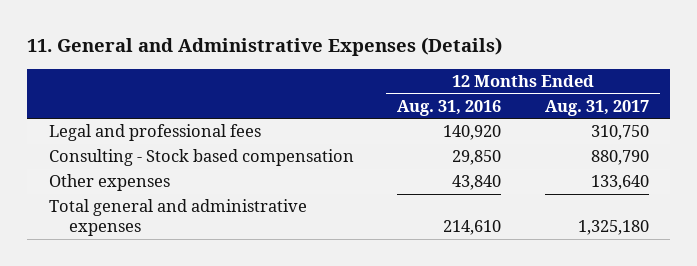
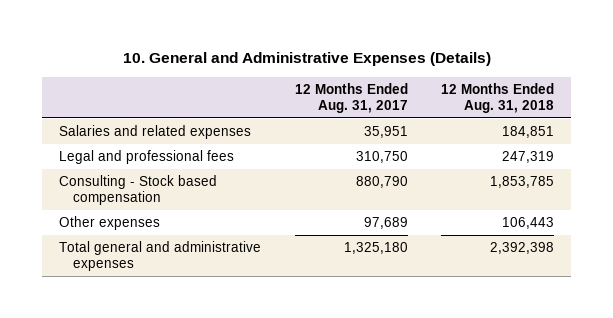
[26,37,502,57] 11. General and Administrative Expenses (Details) -> [122,52,491,67] 10. General and Administrative Expenses (Details)
[397,99,502,116] Aug. 31, 2016 -> none
none -> [441,83,555,113] 12 Months Ended Aug. 31, 2018
none -> [58,125,251,140] Salaries and related expenses
[590,175,649,191] 133,640 -> [363,217,408,230] 97,689

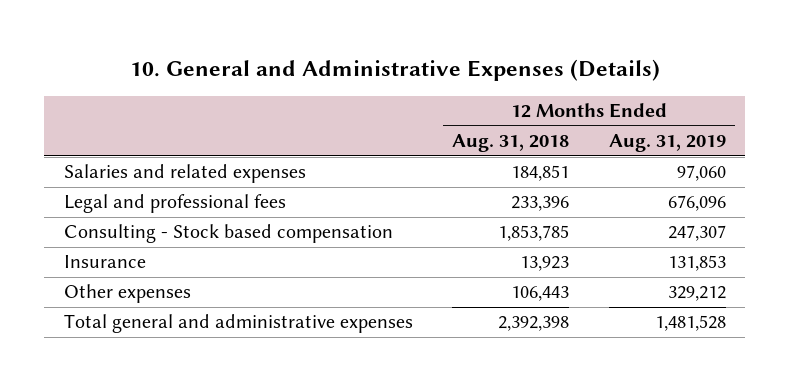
[294,83,408,113] 12 Months Ended Aug. 31, 2017 -> none
none -> [608,134,726,153] Aug. 31, 2019
[502,151,555,164] 247,319 -> [511,196,570,212] 233,396
none -> [64,255,147,269] Insurance

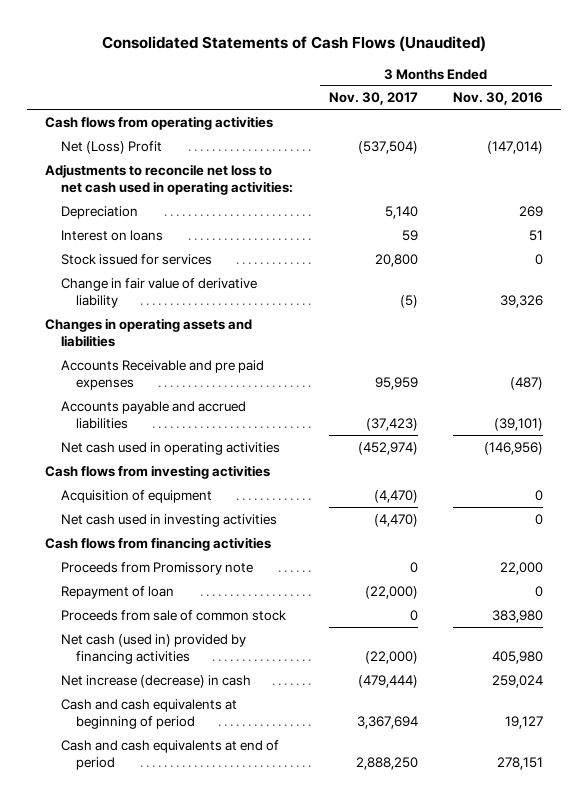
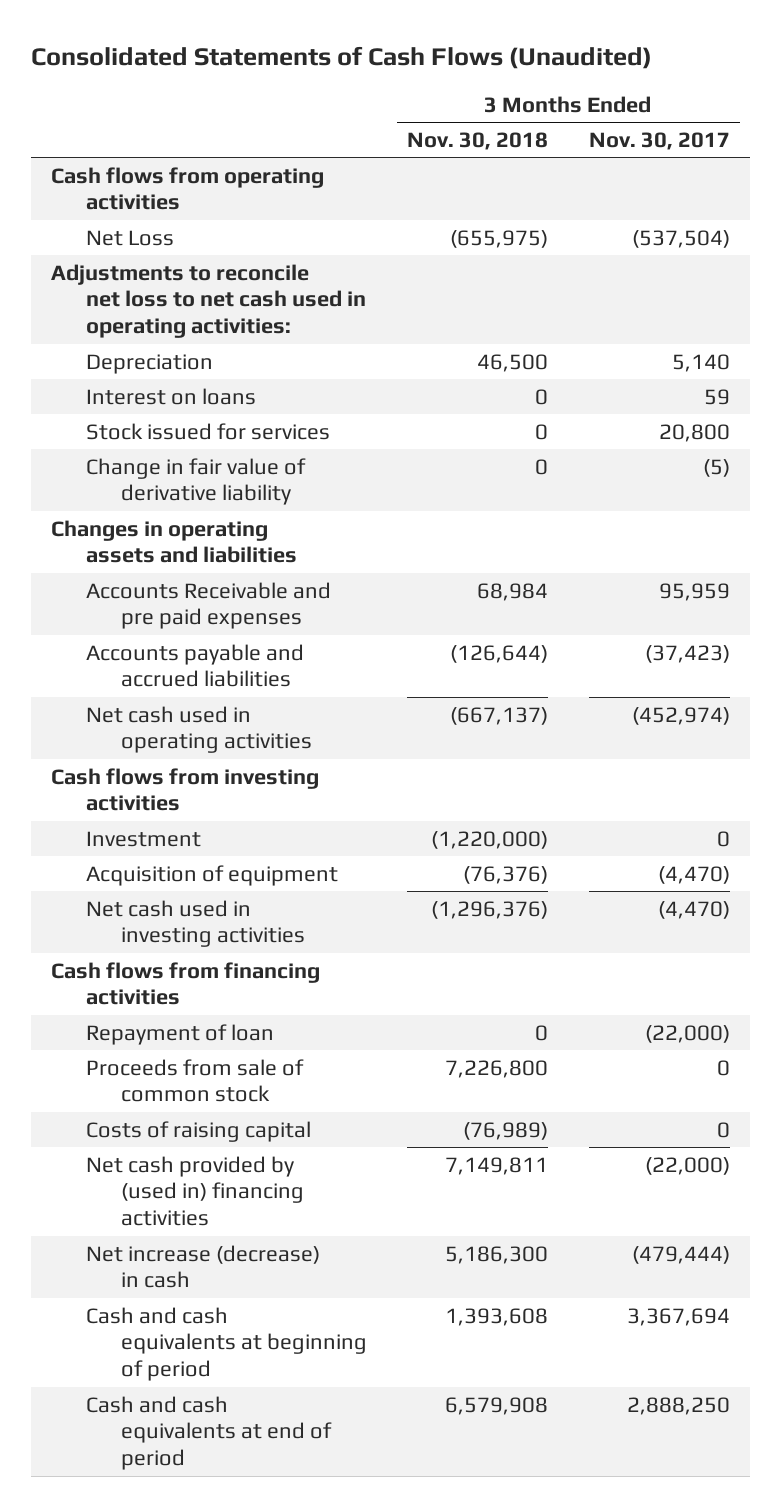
[453,92,544,106] Nov. 30, 2016 -> none
none -> [407,132,549,151] Nov. 30, 2018
[60,140,162,154] Net (Loss) Profit -> [86,229,175,246] Net Loss
none -> [86,830,202,847] Investment
[60,561,253,575] Proceeds from Promissory note -> none
none -> [86,1120,312,1142] Costs of raising capital
[60,633,246,665] Net cash (used in) provided by financing activities -> [86,1155,304,1227] Net cash provided by (used in) financing activities

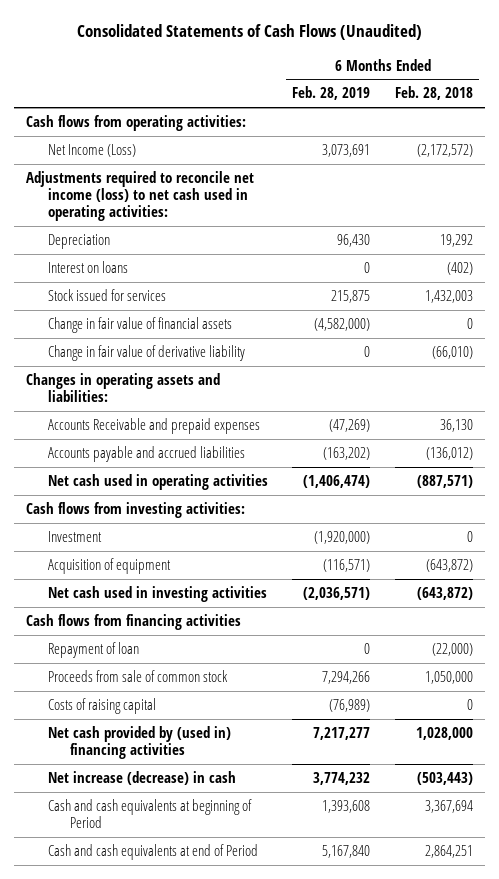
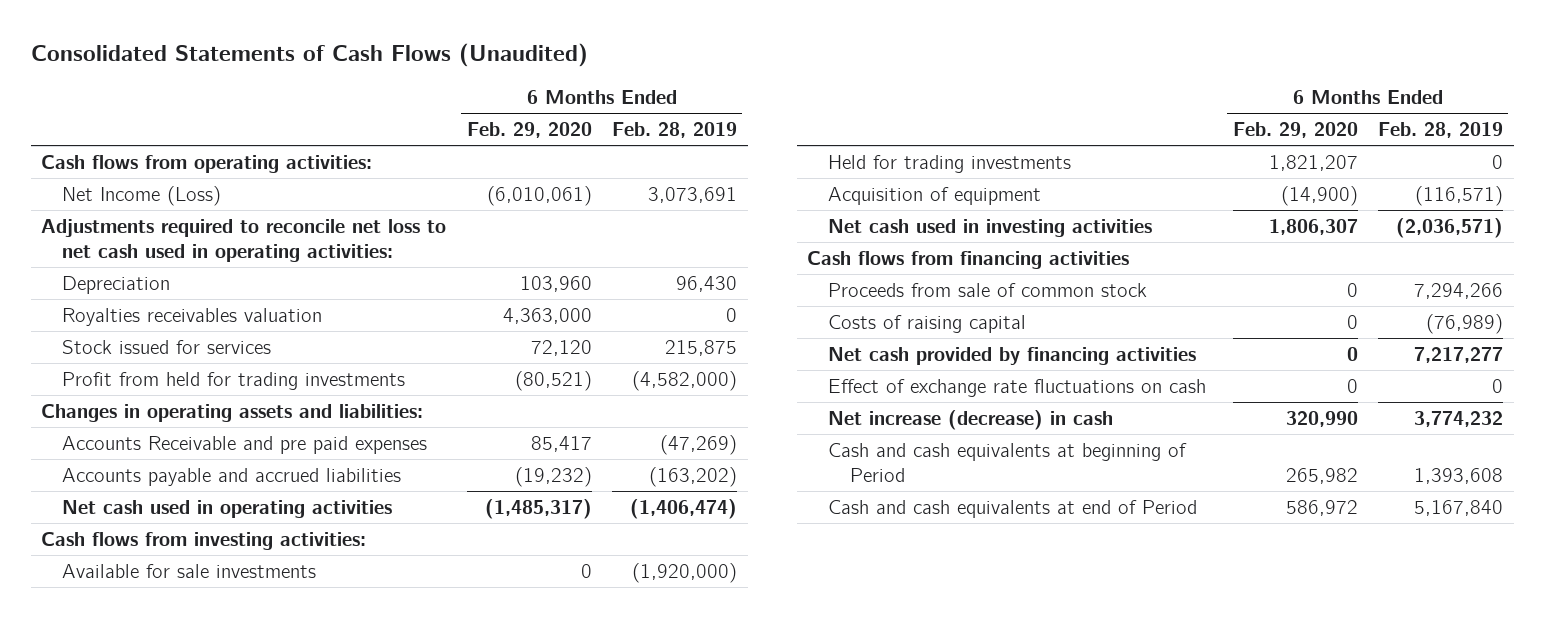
[394,86,473,101] Feb. 28, 2018 -> none
none -> [466,121,592,138] Feb. 29, 2020
[26,171,255,221] Adjustments required to reconcile net income (loss) to net cash used in operating activities: -> [40,218,446,262] Adjustments required to reconcile net loss to net cash used in operating activities:
[48,261,129,274] Interest on loans -> none
none -> [62,307,323,326] Royalties receivables valuation
[48,345,246,362] Change in fair value of derivative liability -> none
[48,317,233,334] Change in fair value of financial assets -> [62,371,406,390] Profit from held for trading investments
[48,418,261,435] Accounts Receivable and prepaid expenses -> [62,435,428,454] Accounts Receivable and pre paid expenses
[48,531,103,543] Investment -> [62,563,317,578] Available for sale investments
none -> [828,154,1072,173] Held for trading investments
[48,642,140,659] Repayment of loan -> none
[48,726,232,759] Net cash provided by (used in) financing activities -> [828,346,1197,365] Net cash provided by financing activities
none -> [828,378,1207,397] Effect of exchange rate fluctuations on cash

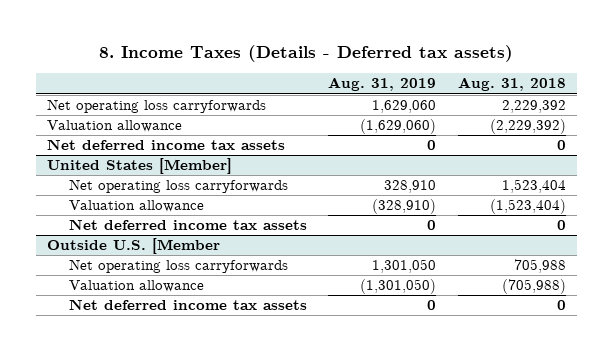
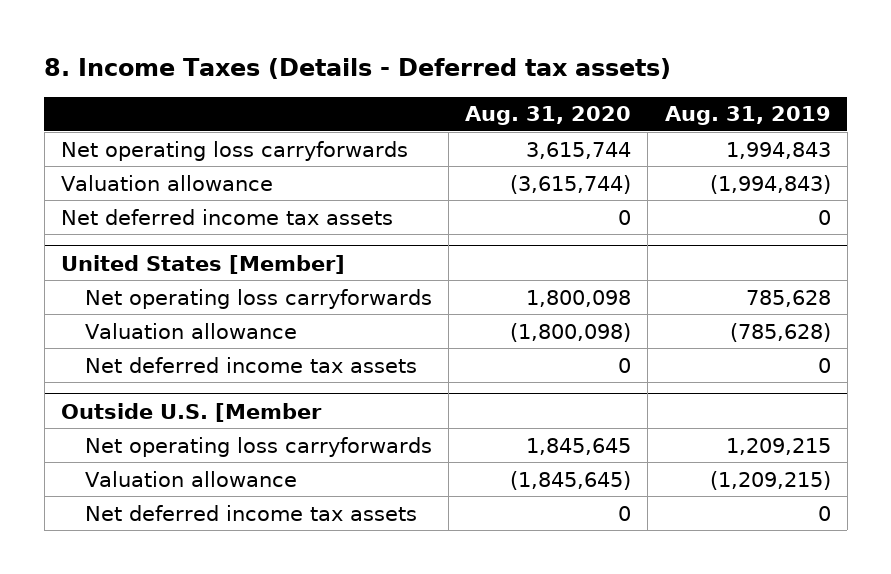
[458,77,567,92] Aug. 31, 2018 -> none
none -> [465,106,632,126] Aug. 31, 2020
[372,100,437,114] 1,629,060 -> [725,141,831,159] 1,994,843
[360,119,437,135] (1,629,060) -> [709,174,831,194] (1,994,843)
[384,180,437,194] 328,910 -> [745,289,831,307] 785,628
[372,199,437,215] (328,910) -> [729,322,831,342] (785,628)
[372,259,437,274] 1,301,050 -> [725,437,831,455] 1,209,215
[360,279,437,295] (1,301,050) -> [709,470,831,490] (1,209,215)

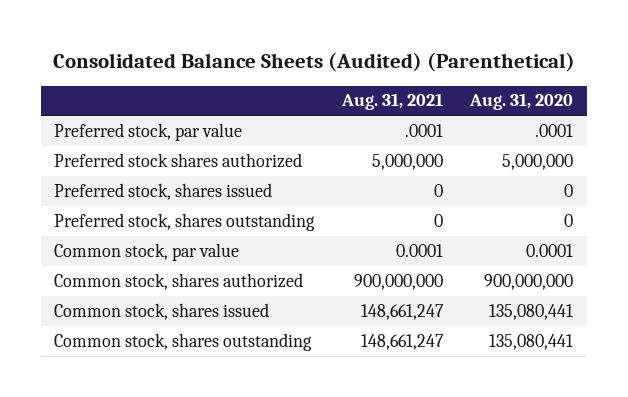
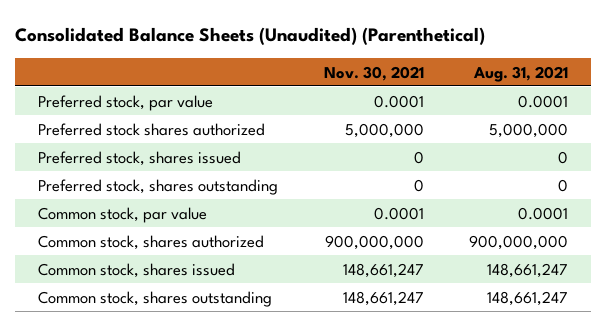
[52,52,575,73] Consolidated Balance Sheets (Audited) (Parenthetical) -> [15,27,486,46] Consolidated Balance Sheets (Unaudited) (Parenthetical)
[469,93,574,111] Aug. 31, 2020 -> none
none -> [323,65,424,81] Nov. 30, 2021
[404,123,443,137] .0001 -> [518,94,569,108] 0.0001

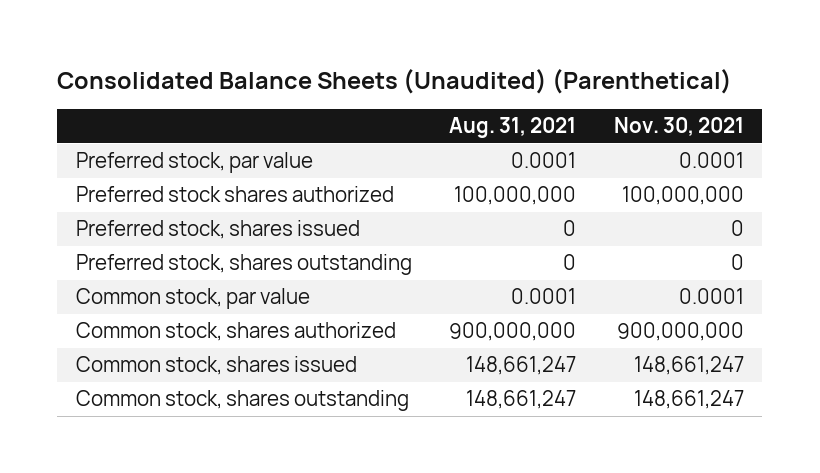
[344,122,424,138] 5,000,000 -> [621,186,744,206] 100,000,000
[489,122,569,138] 5,000,000 -> [454,186,577,206] 100,000,000

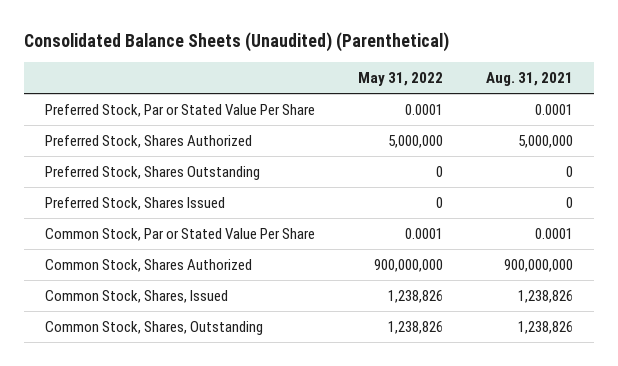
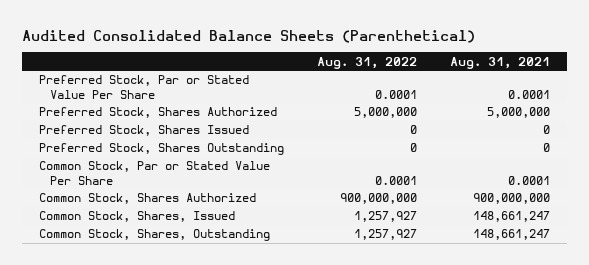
[23,32,449,53] Consolidated Balance Sheets (Unaudited) (Parenthetical) -> [22,29,476,43] Audited Consolidated Balance Sheets (Parenthetical)
[357,72,443,87] May 31, 2022 -> none
none -> [316,56,417,69] Aug. 31, 2022
[45,165,261,180] Preferred Stock, Shares Outstanding -> [38,143,284,156] Preferred Stock, Shares Outstanding
[517,289,573,303] 1,238,826 -> [473,211,551,223] 148,661,247
[517,320,573,334] 1,238,826 -> [473,229,551,241] 148,661,247

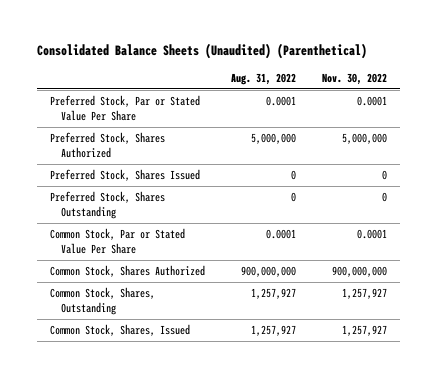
[22,29,476,43] Audited Consolidated Balance Sheets (Parenthetical) -> [36,42,367,59] Consolidated Balance Sheets (Unaudited) (Parenthetical)
[450,56,551,69] Aug. 31, 2021 -> none
none -> [322,72,388,85] Nov. 30, 2022
[38,211,235,223] Common Stock, Shares, Issued -> [49,324,190,337] Common Stock, Shares, Issued

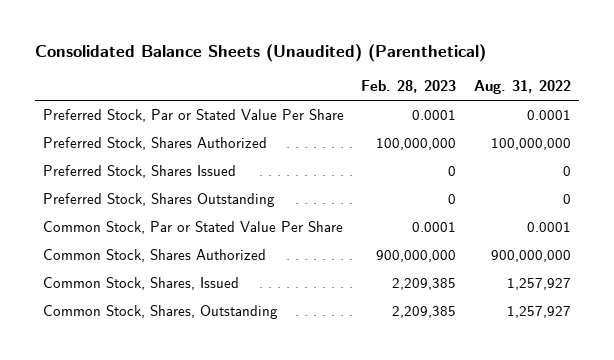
[322,72,388,85] Nov. 30, 2022 -> none
none -> [361,80,457,94] Feb. 28, 2023
[250,133,296,145] 5,000,000 -> [490,138,571,151] 100,000,000
[49,287,155,316] Common Stock, Shares, Outstanding -> [43,305,279,320] Common Stock, Shares, Outstanding

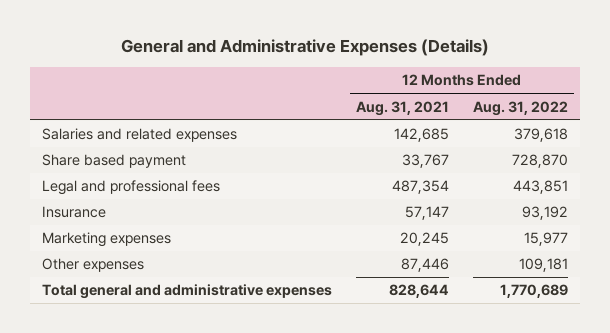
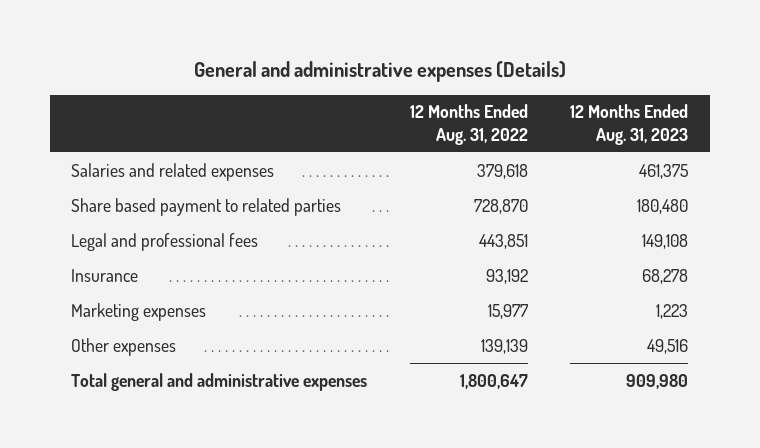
[120,39,489,57] General and Administrative Expenses (Details) -> [193,61,566,83] General and administrative expenses (Details)
[355,100,449,116] Aug. 31, 2021 -> none
none -> [570,104,689,145] 12 Months Ended Aug. 31, 2023
[41,154,186,169] Share based payment -> [71,197,342,216] Share based payment to related parties
[518,258,568,273] 109,181 -> [480,338,528,354] 139,139
[499,284,568,299] 1,770,689 -> [459,373,528,389] 1,800,647

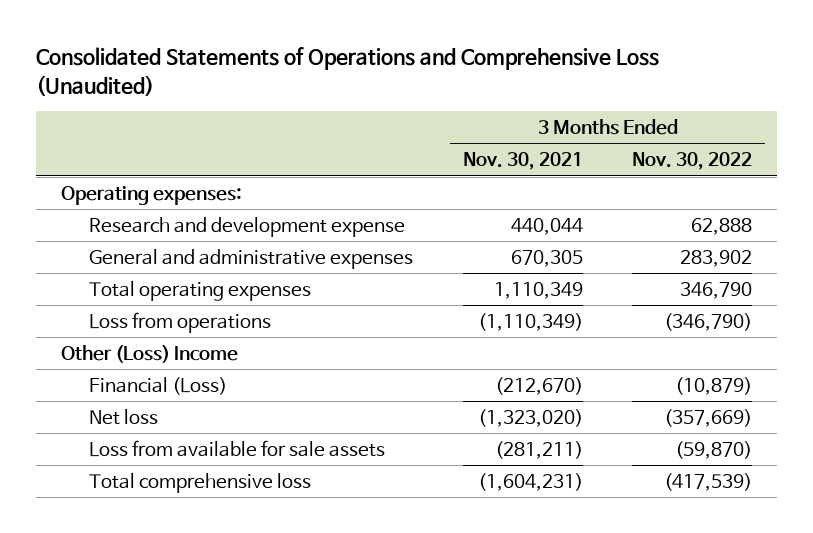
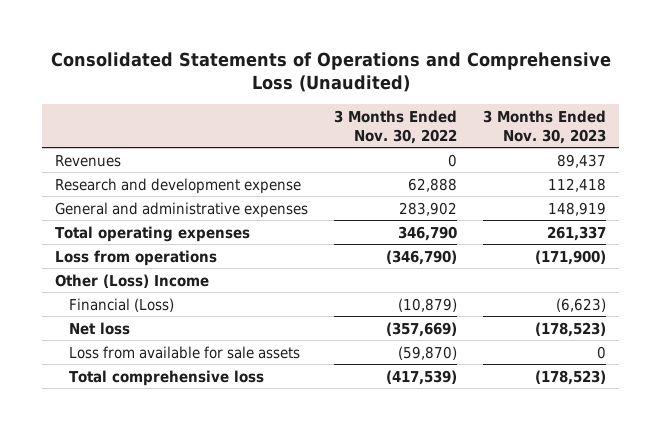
[462,152,583,171] Nov. 30, 2021 -> none
none -> [483,110,607,144] 3 Months Ended Nov. 30, 2023
[60,185,242,205] Operating expenses: -> none
none -> [54,154,121,167] Revenues

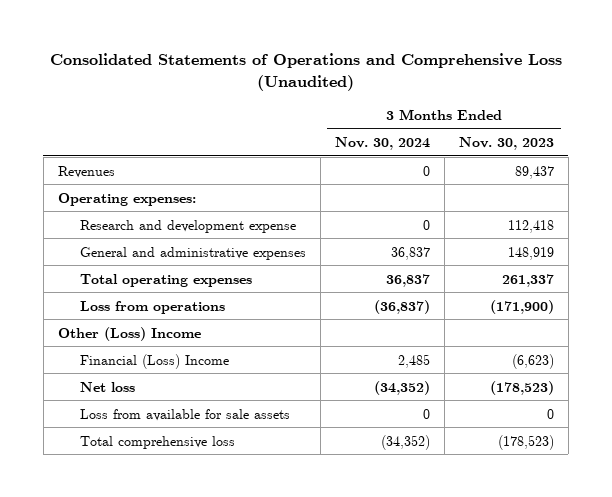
[334,110,458,144] 3 Months Ended Nov. 30, 2022 -> none
none -> [334,136,430,150] Nov. 30, 2024
none -> [57,192,196,206] Operating expenses:
[68,297,174,312] Financial (Loss) -> [79,353,229,369] Financial (Loss) Income

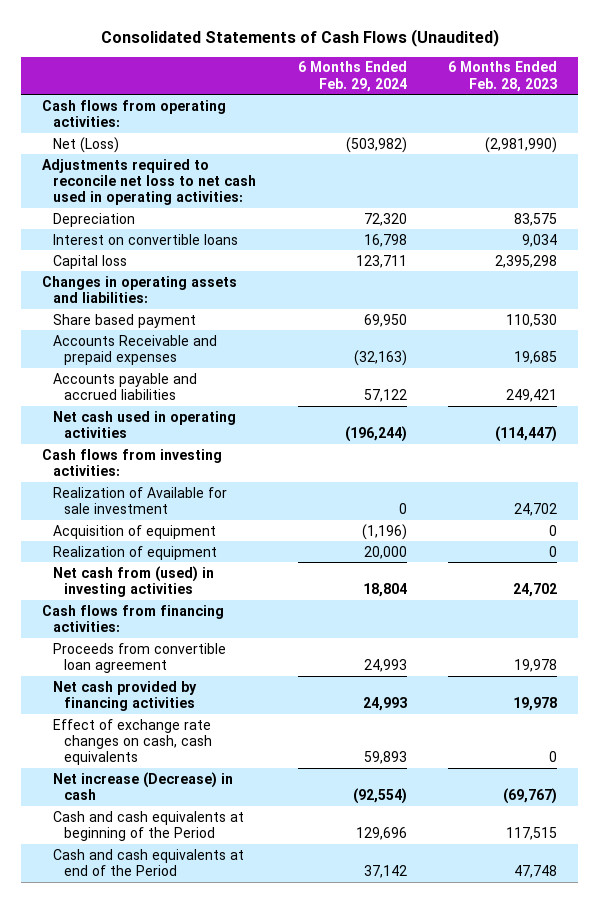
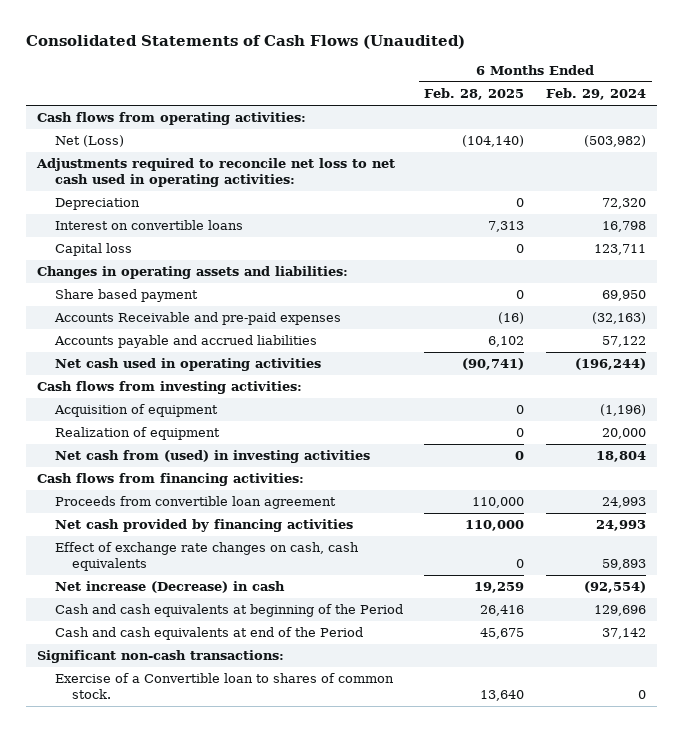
[448,61,558,92] 6 Months Ended Feb. 28, 2023 -> none
none -> [424,88,525,101] Feb. 28, 2025
[52,334,217,365] Accounts Receivable and prepaid expenses -> [53,312,341,326] Accounts Receivable and pre-paid expenses
[52,486,227,514] Realization of Available for sale investment -> none
none -> [37,650,285,664] Significant non-cash transactions:
none -> [54,673,394,699] Exercise of a Convertible loan to shares of common stock.

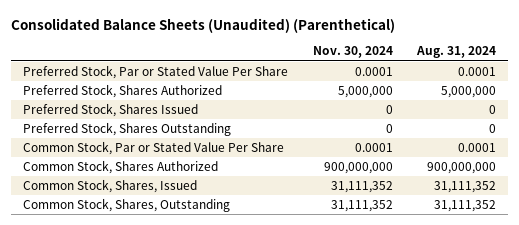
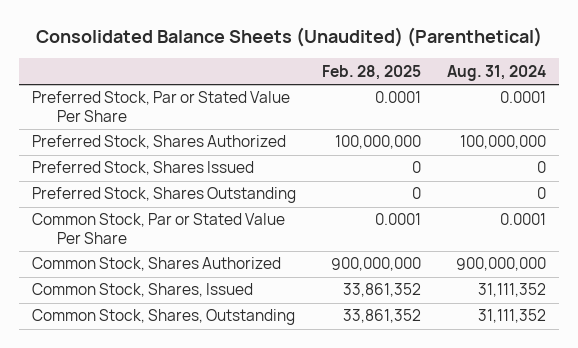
[312,46,393,59] Nov. 30, 2024 -> none
none -> [321,64,421,80] Feb. 28, 2025
[440,85,496,98] 5,000,000 -> [460,135,547,150] 100,000,000

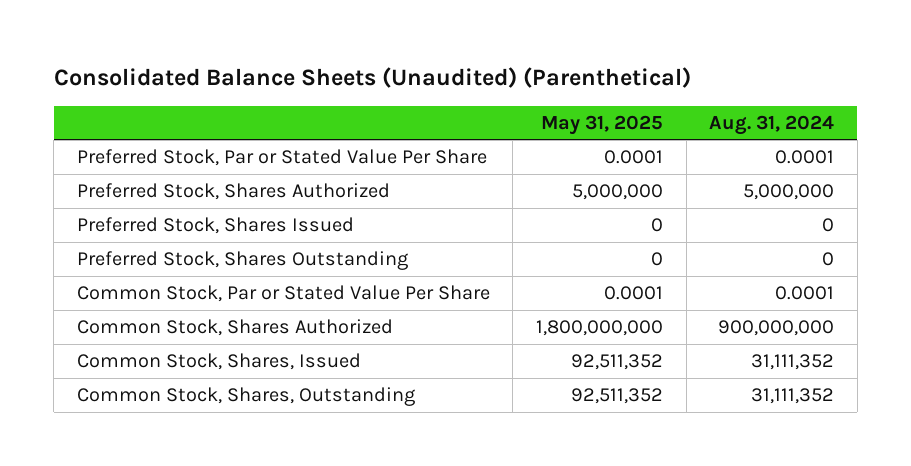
[321,64,421,80] Feb. 28, 2025 -> none
none -> [541,114,664,135] May 31, 2025
[460,135,547,150] 100,000,000 -> [743,184,835,201] 5,000,000

